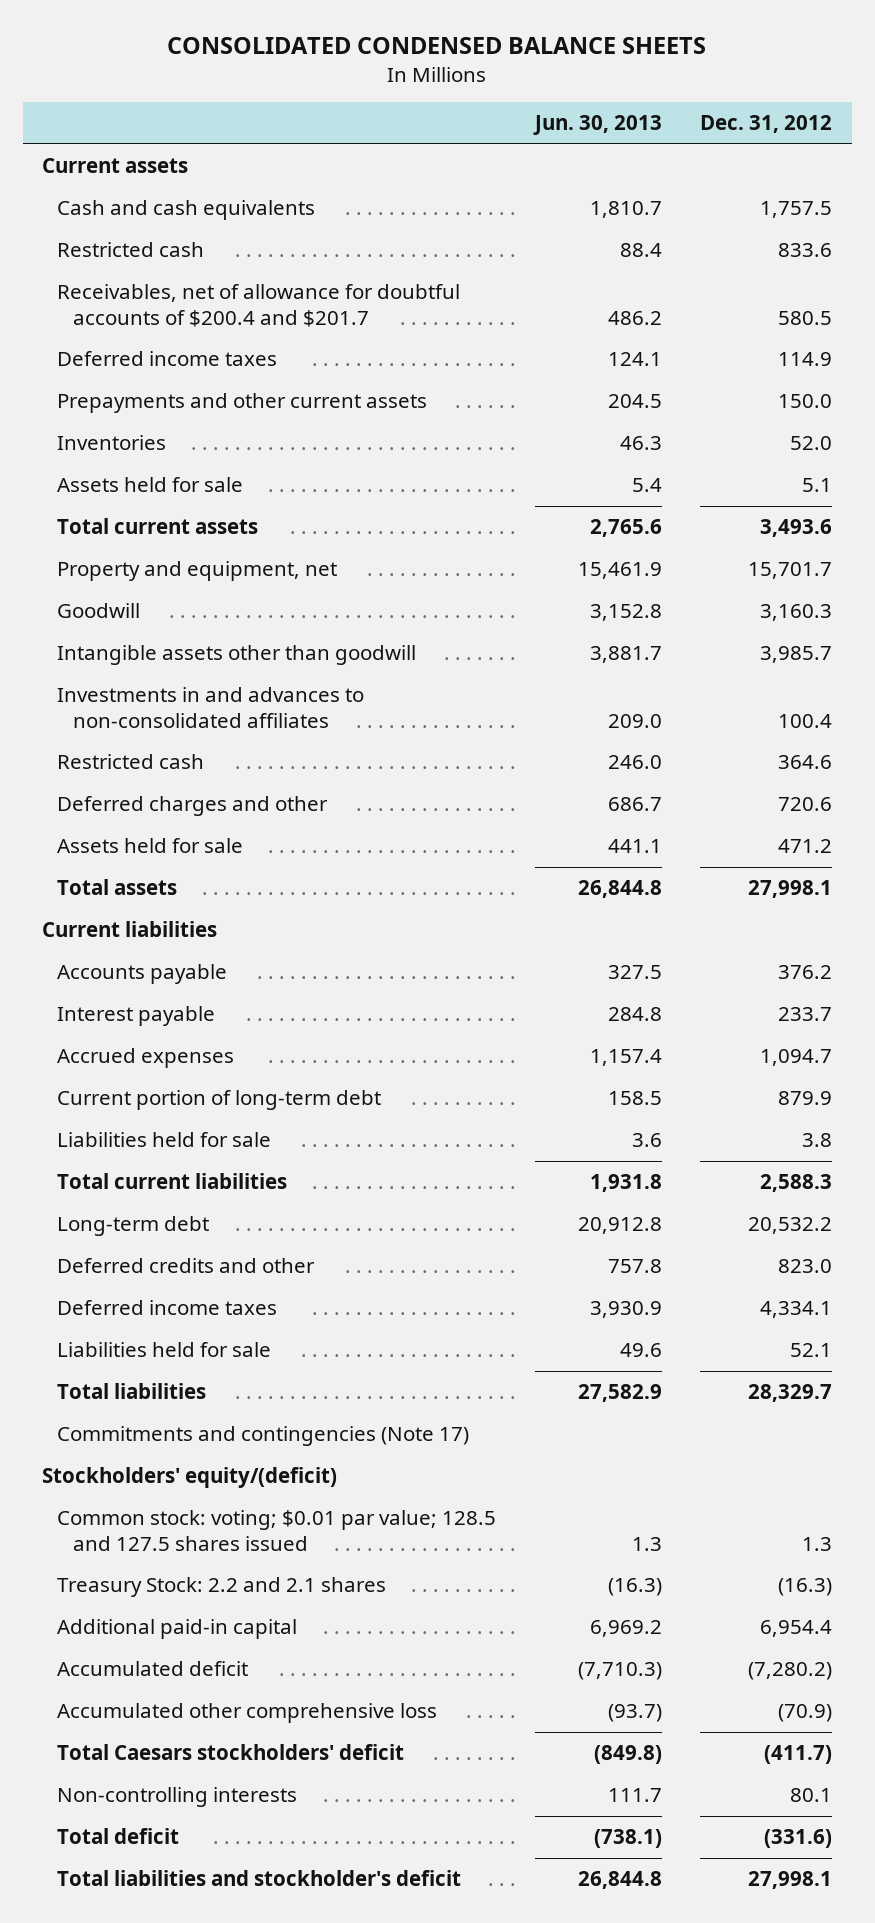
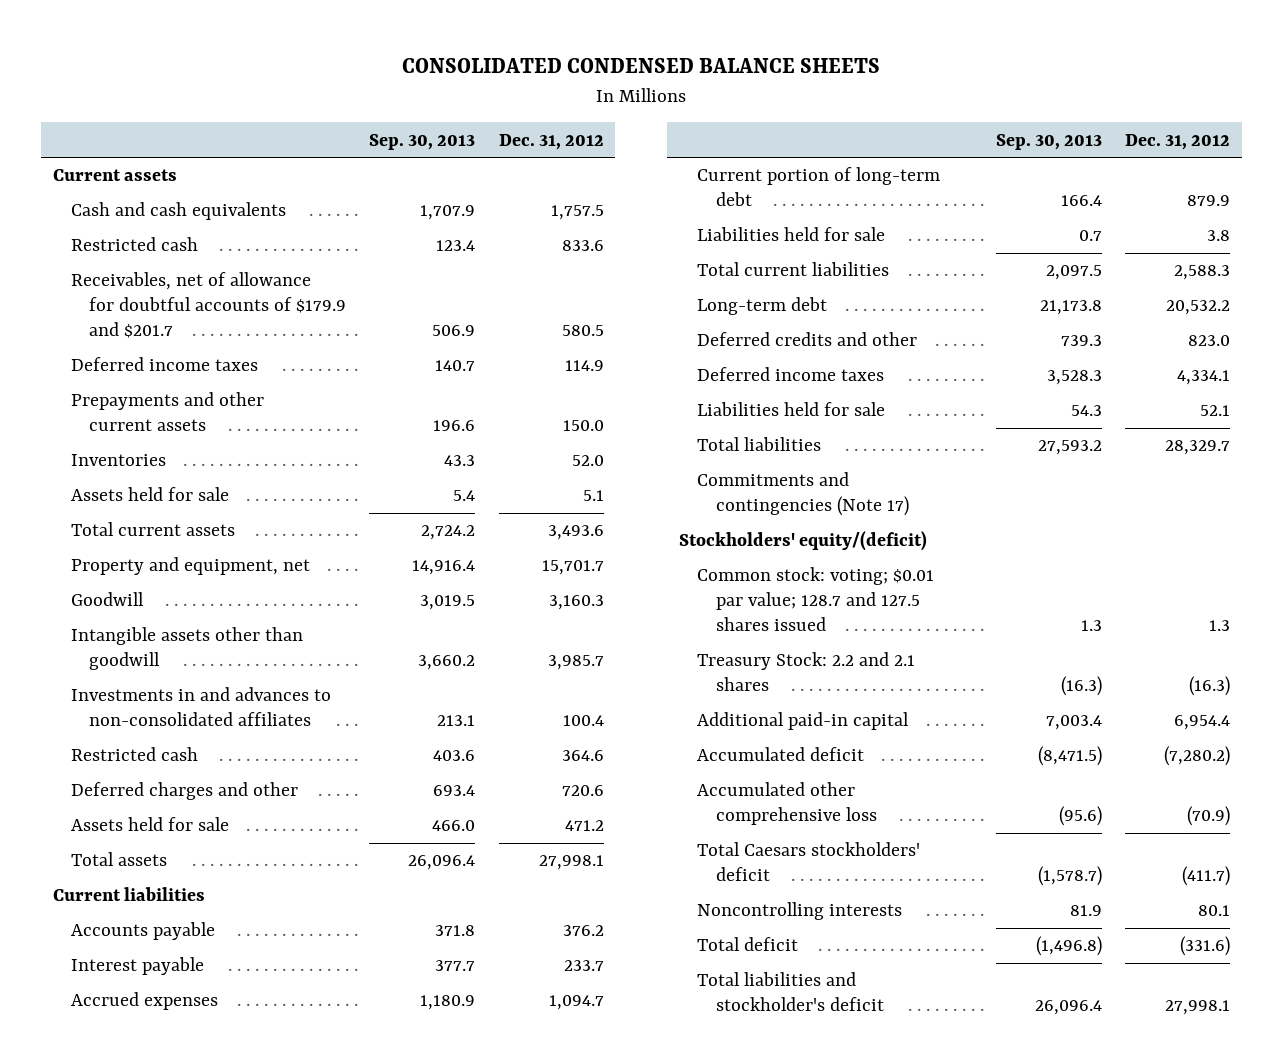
[532,115,662,136] Jun. 30, 2013 -> none
none -> [369,133,476,150] Sep. 30, 2013
[57,284,461,327] Receivables, net of allowance for doubtful accounts of $200.4 and $201.7 -> [70,272,347,339] Receivables, net of allowance for doubtful accounts of $179.9 and $201.7
[57,1510,497,1551] Common stock: voting; $0.01 par value; 128.5 and 127.5 shares issued -> [697,567,935,632] Common stock: voting; $0.01 par value; 128.7 and 127.5 shares issued
[57,1787,298,1808] Non-controlling interests -> [697,902,903,921] Noncontrolling interests

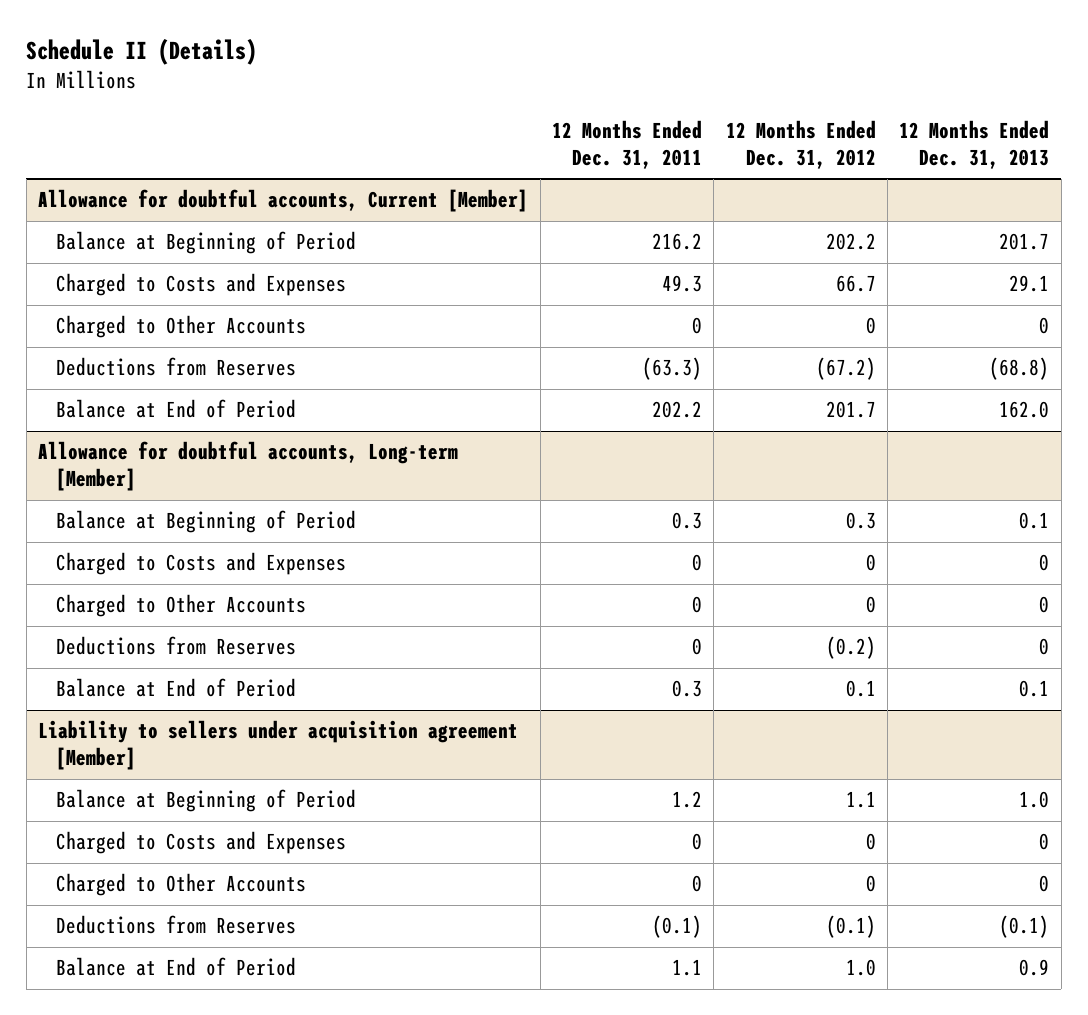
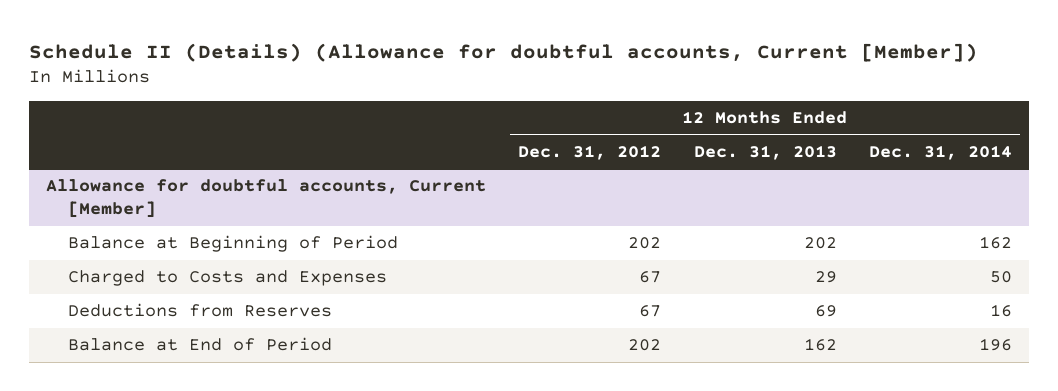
[26,38,258,66] Schedule II (Details) -> [29,42,979,62] Schedule II (Details) (Allowance for doubtful accounts, Current [Member])
[551,119,702,169] 12 Months Ended Dec. 31, 2011 -> none
none -> [869,144,1013,160] Dec. 31, 2014
[55,315,306,339] Charged to Other Accounts -> none
[38,441,459,492] Allowance for doubtful accounts, Long-term [Member] -> none
[55,510,356,534] Balance at Beginning of Period -> none
[55,552,346,576] Charged to Costs and Expenses -> none
[55,594,306,618] Charged to Other Accounts -> none
[55,636,296,656] Deductions from Reserves -> none
[55,678,296,698] Balance at End of Period -> none
[38,720,519,771] Liability to sellers under acquisition agreement [Member] -> none
[55,789,356,813] Balance at Beginning of Period -> none
[55,831,346,855] Charged to Costs and Expenses -> none
[55,873,306,897] Charged to Other Accounts -> none
[55,915,296,935] Deductions from Reserves -> none
[55,957,296,977] Balance at End of Period -> none
[825,233,876,251] 202.2 -> [628,237,662,250] 202
[999,233,1050,251] 201.7 -> [803,237,837,250] 202
[835,275,876,293] 66.7 -> [639,271,662,284] 67
[1009,275,1050,293] 29.1 -> [814,271,837,284] 29
[815,357,876,381] (67.2) -> [639,305,662,318] 67
[989,357,1050,381] (68.8) -> [814,305,837,318] 69
[825,401,876,419] 201.7 -> [628,339,662,352] 202
[999,401,1050,419] 162.0 -> [803,338,837,352] 162

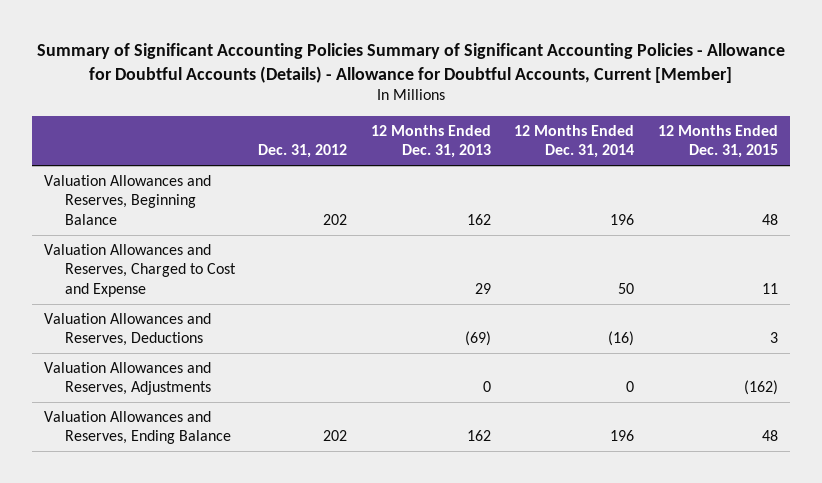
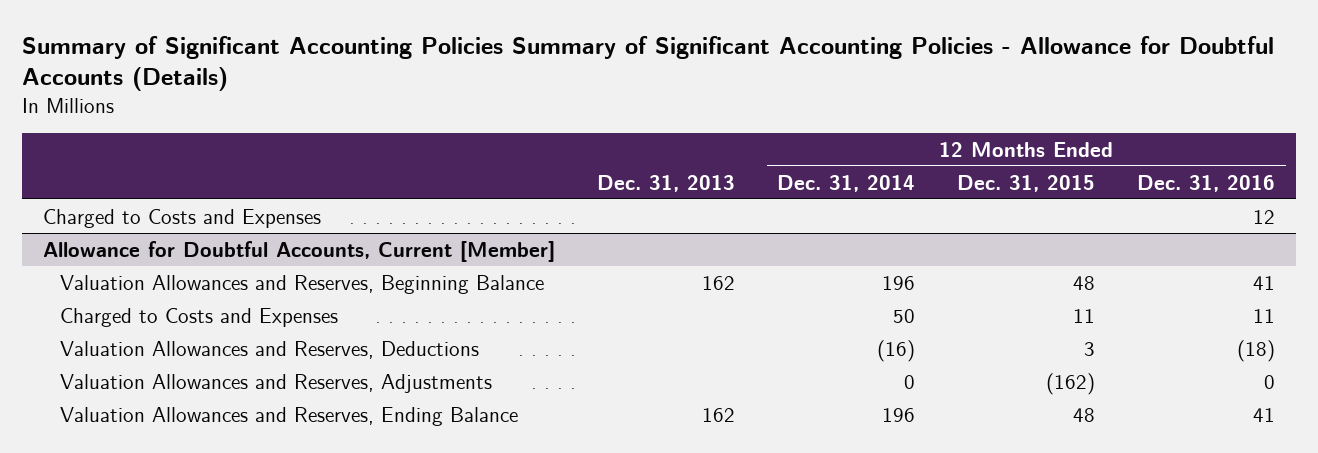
[36,42,785,83] Summary of Significant Accounting Policies Summary of Significant Accounting Policies - Allowance for Doubtful Accounts (Details) - Allowance for Doubtful Accounts, Current [Member] -> [21,35,1274,92] Summary of Significant Accounting Policies Summary of Significant Accounting Policies - Allowance for Doubtful Accounts (Details)
[258,143,348,158] Dec. 31, 2012 -> none
[370,124,491,158] 12 Months Ended Dec. 31, 2013 -> none
none -> [597,174,736,192] Dec. 31, 2013
none -> [1137,174,1276,192] Dec. 31, 2016
none -> [42,208,321,228] Charged to Costs and Expenses
none -> [42,240,555,262] Allowance for Doubtful Accounts, Current [Member]
[43,244,236,297] Valuation Allowances and Reserves, Charged to Cost and Expense -> [59,307,338,327] Charged to Costs and Expenses

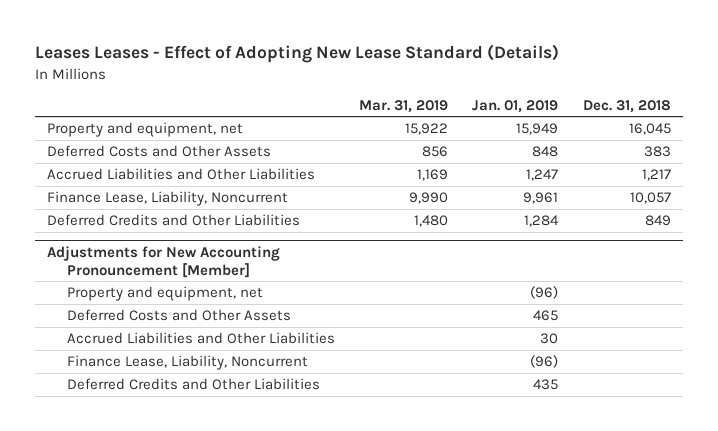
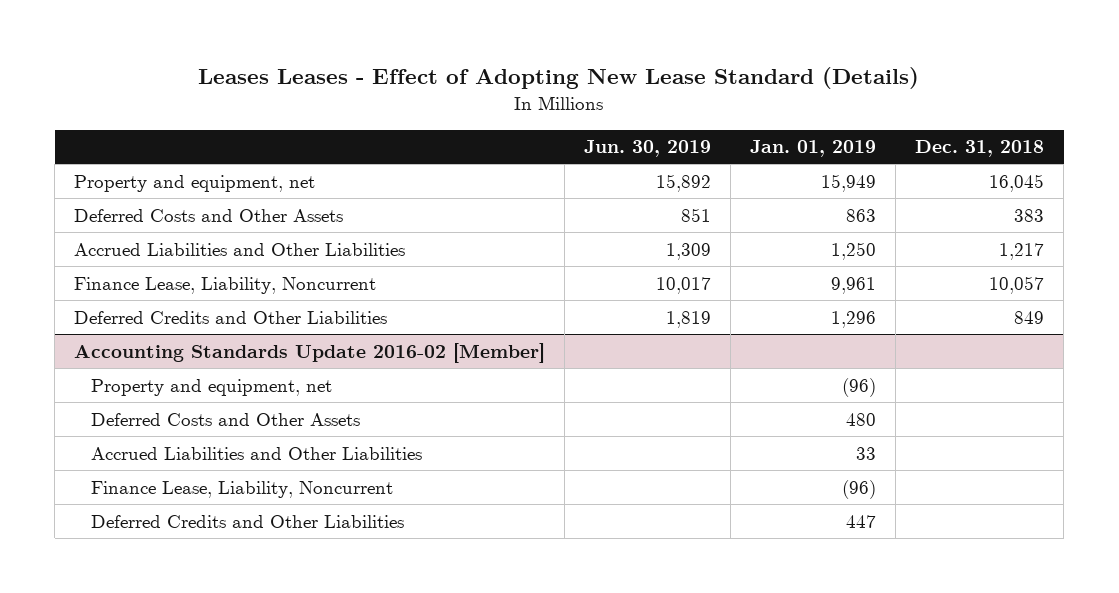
[358,99,448,113] Mar. 31, 2019 -> none
none -> [584,140,712,158] Jun. 30, 2019
[532,146,559,158] 848 -> [846,208,877,222] 863
[526,169,559,182] 1,247 -> [831,241,877,260] 1,250
[46,245,280,278] Adjustments for New Accounting Pronouncement [Member] -> none
[524,215,560,228] 1,284 -> [831,310,877,328] 1,296
none -> [74,342,546,363] Accounting Standards Update 2016-02 [Member]
[533,310,559,322] 465 -> [846,412,877,426] 480
[540,333,559,345] 30 -> [856,446,877,460] 33
[533,379,559,391] 435 -> [846,514,877,528] 447

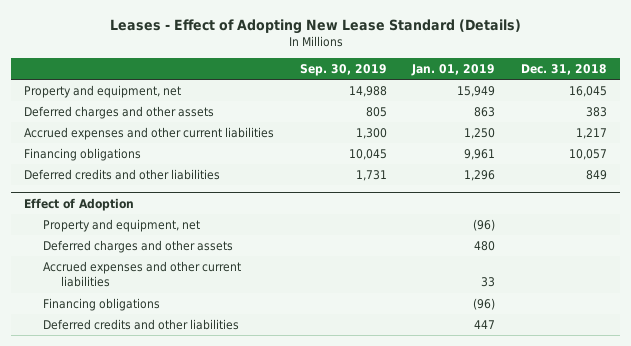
[198,67,920,90] Leases Leases - Effect of Adopting New Lease Standard (Details) -> [109,18,521,34] Leases - Effect of Adopting New Lease Standard (Details)
[584,140,712,158] Jun. 30, 2019 -> none
none -> [299,64,387,77] Sep. 30, 2019
[74,208,344,222] Deferred Costs and Other Assets -> [24,106,215,120] Deferred charges and other assets
[74,242,406,256] Accrued Liabilities and Other Liabilities -> [24,127,275,141] Accrued expenses and other current liabilities
[74,276,377,294] Finance Lease, Liability, Noncurrent -> [24,148,142,162] Financing obligations
[74,310,388,324] Deferred Credits and Other Liabilities -> [24,169,221,181] Deferred credits and other liabilities
[74,342,546,363] Accounting Standards Update 2016-02 [Member] -> [24,197,135,211] Effect of Adoption
[90,480,393,498] Finance Lease, Liability, Noncurrent -> none
[90,412,360,426] Deferred Costs and Other Assets -> [42,240,233,254] Deferred charges and other assets
[90,446,422,460] Accrued Liabilities and Other Liabilities -> [42,261,241,288] Accrued expenses and other current liabilities
none -> [42,298,160,312] Financing obligations
[90,514,404,528] Deferred Credits and Other Liabilities -> [42,319,239,331] Deferred credits and other liabilities

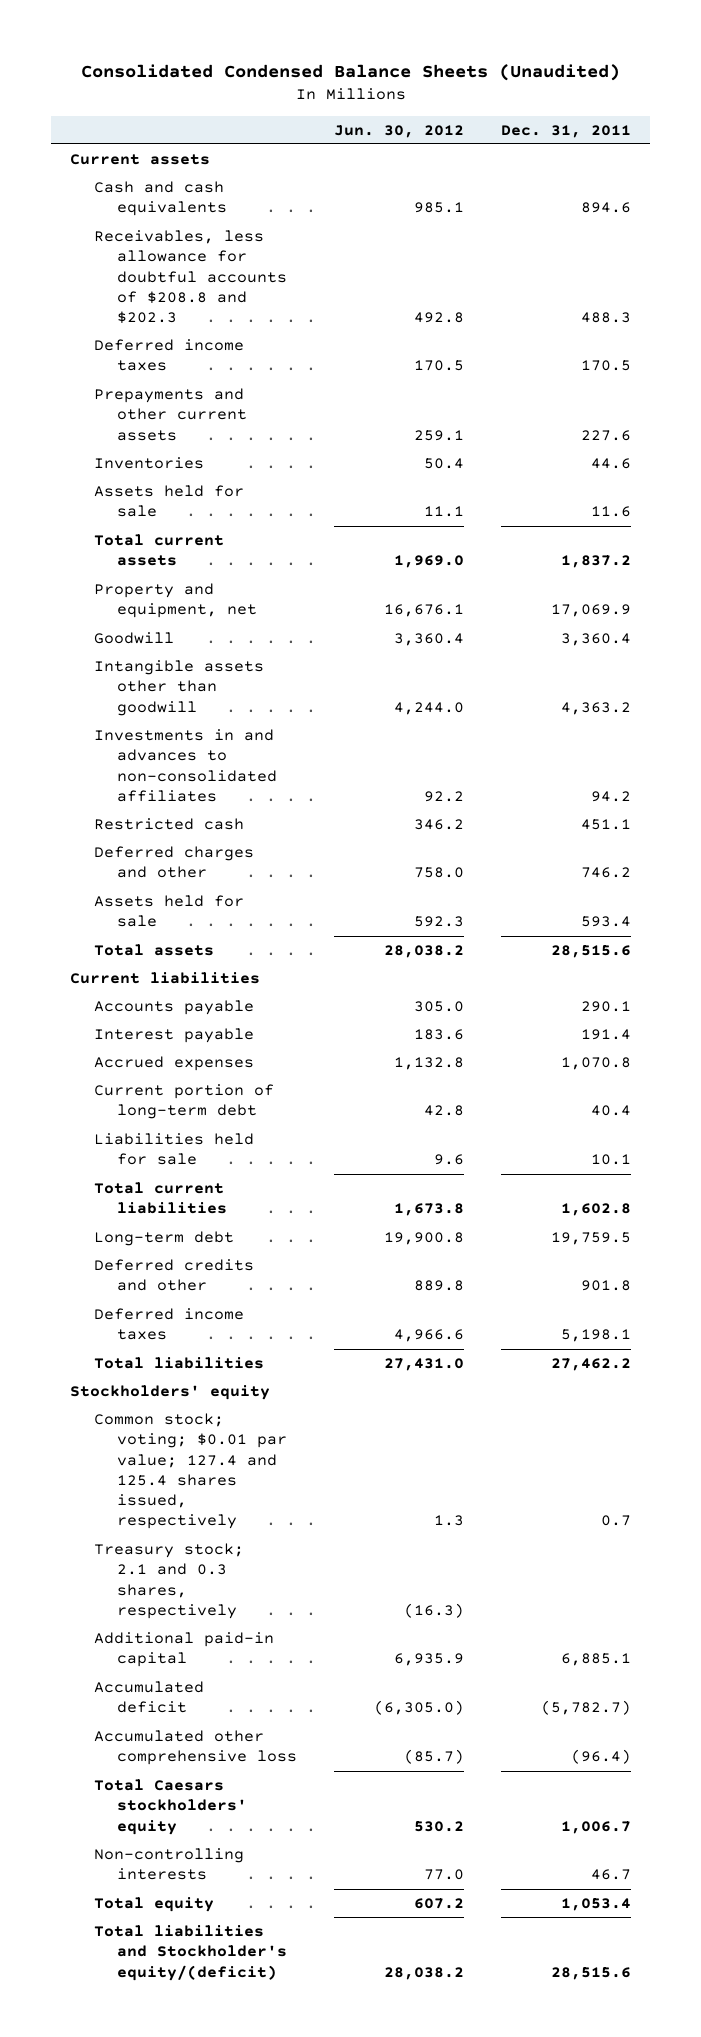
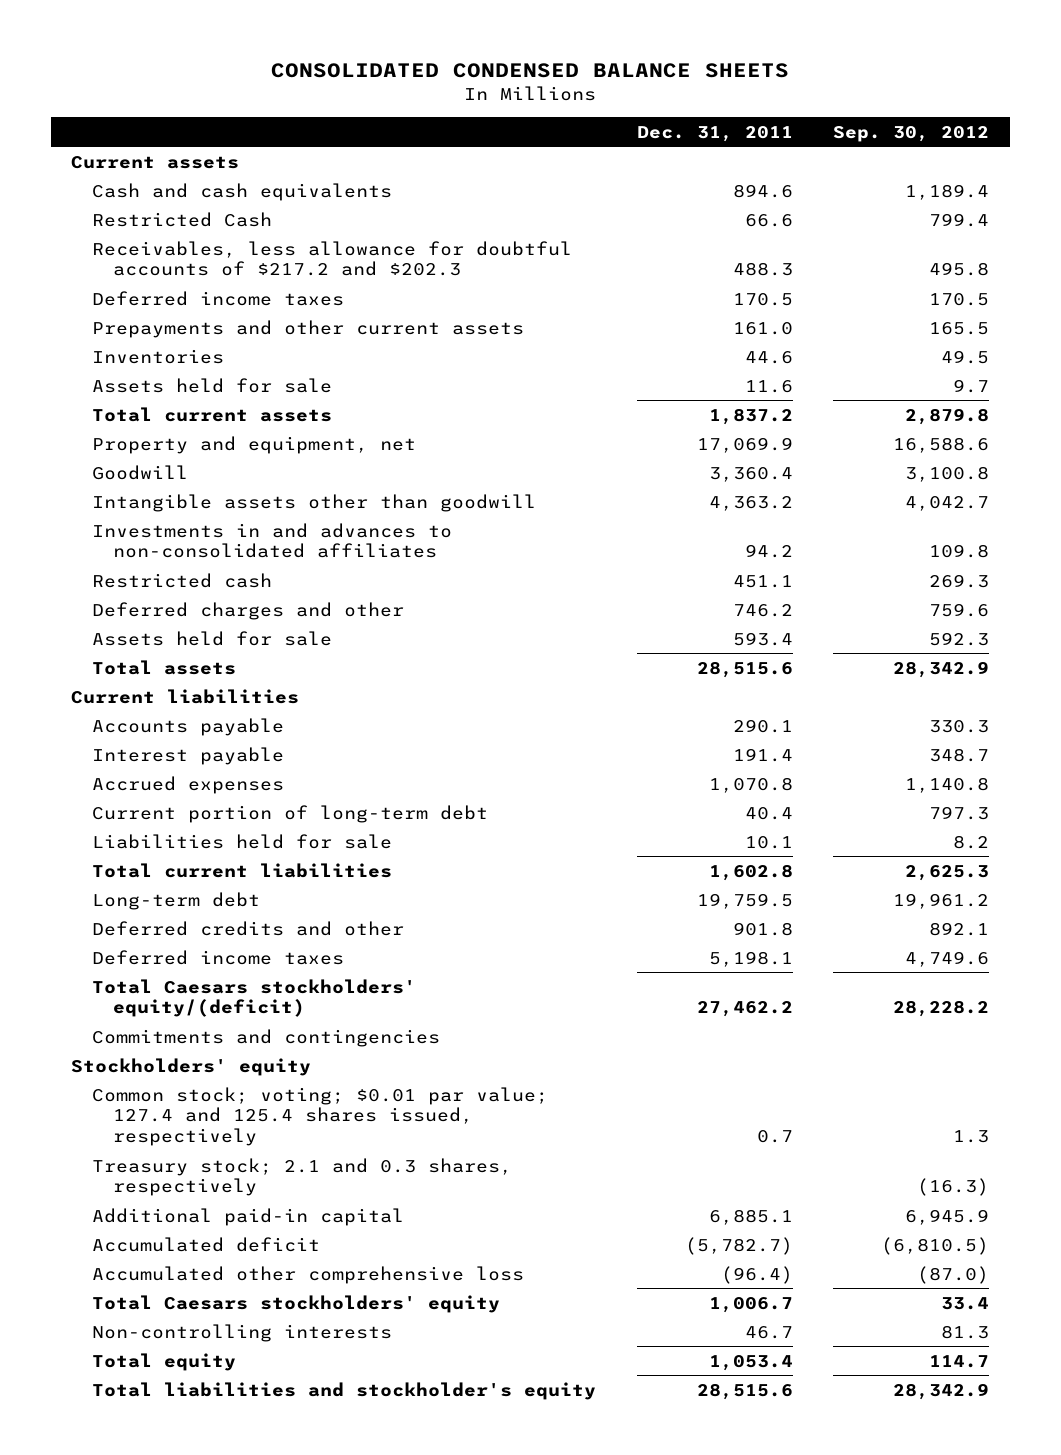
[80,63,620,81] Consolidated Condensed Balance Sheets (Unaudited) -> [271,63,790,79] CONSOLIDATED CONDENSED BALANCE SHEETS
[334,124,465,138] Jun. 30, 2012 -> none
none -> [833,125,990,142] Sep. 30, 2012
none -> [92,211,273,227] Restricted Cash
[93,230,288,324] Receivables, less allowance for doubtful accounts of $208.8 and $202.3 -> [92,240,573,277] Receivables, less allowance for doubtful accounts of $217.2 and $202.3
[581,429,632,441] 227.6 -> [732,321,793,335] 161.0
[93,1357,264,1370] Total liabilities -> [92,978,417,1018] Total Caesars stockholders' equity/(deficit)
none -> [92,1028,441,1047] Commitments and contingencies
[93,1925,288,1981] Total liabilities and Stockholder's equity/(deficit) -> [92,1381,597,1400] Total liabilities and stockholder's equity

